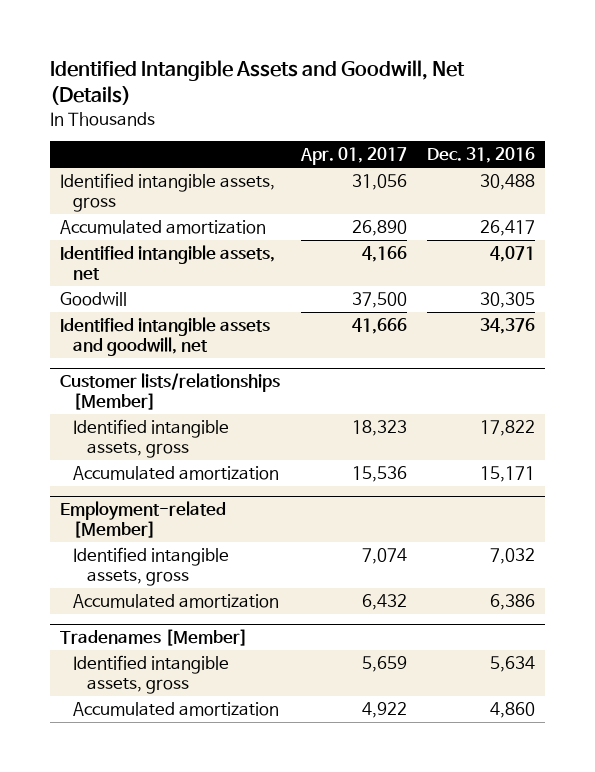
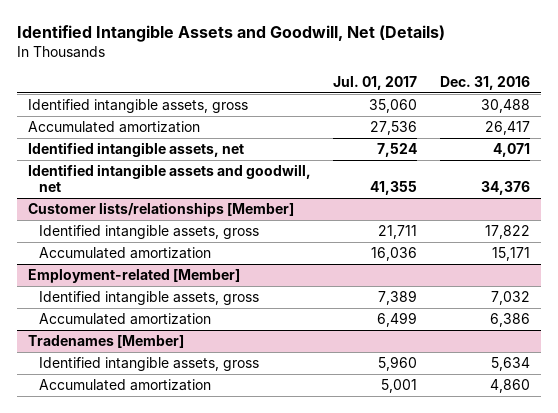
[299,147,407,166] Apr. 01, 2017 -> none
none -> [333,76,418,91] Jul. 01, 2017
[60,292,128,307] Goodwill -> none

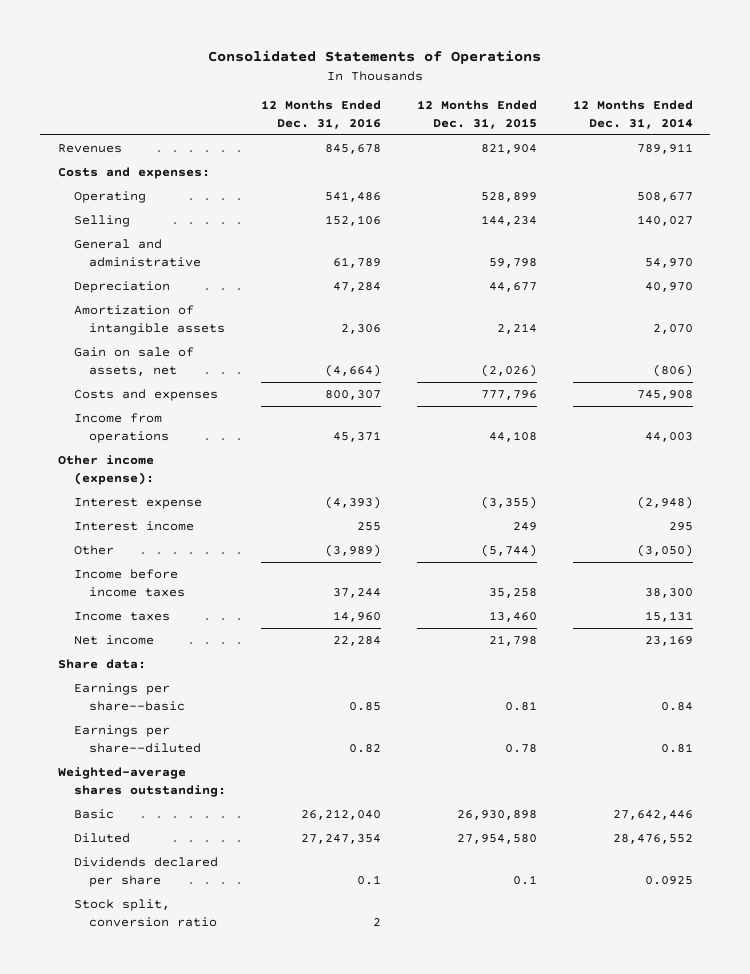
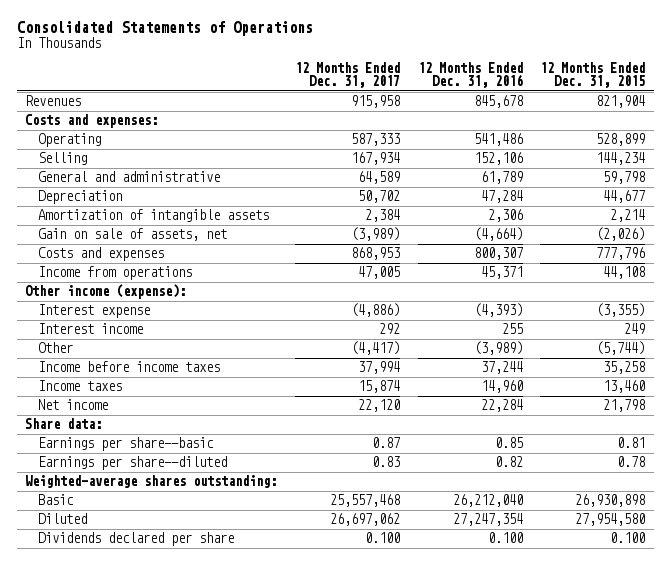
[572,100,693,129] 12 Months Ended Dec. 31, 2014 -> none
none -> [294,61,400,89] 12 Months Ended Dec. 31, 2017
[73,899,218,927] Stock split, conversion ratio -> none
[357,874,382,885] 0.1 -> [487,532,523,544] 0.100
[512,874,537,885] 0.1 -> [610,532,646,544] 0.100

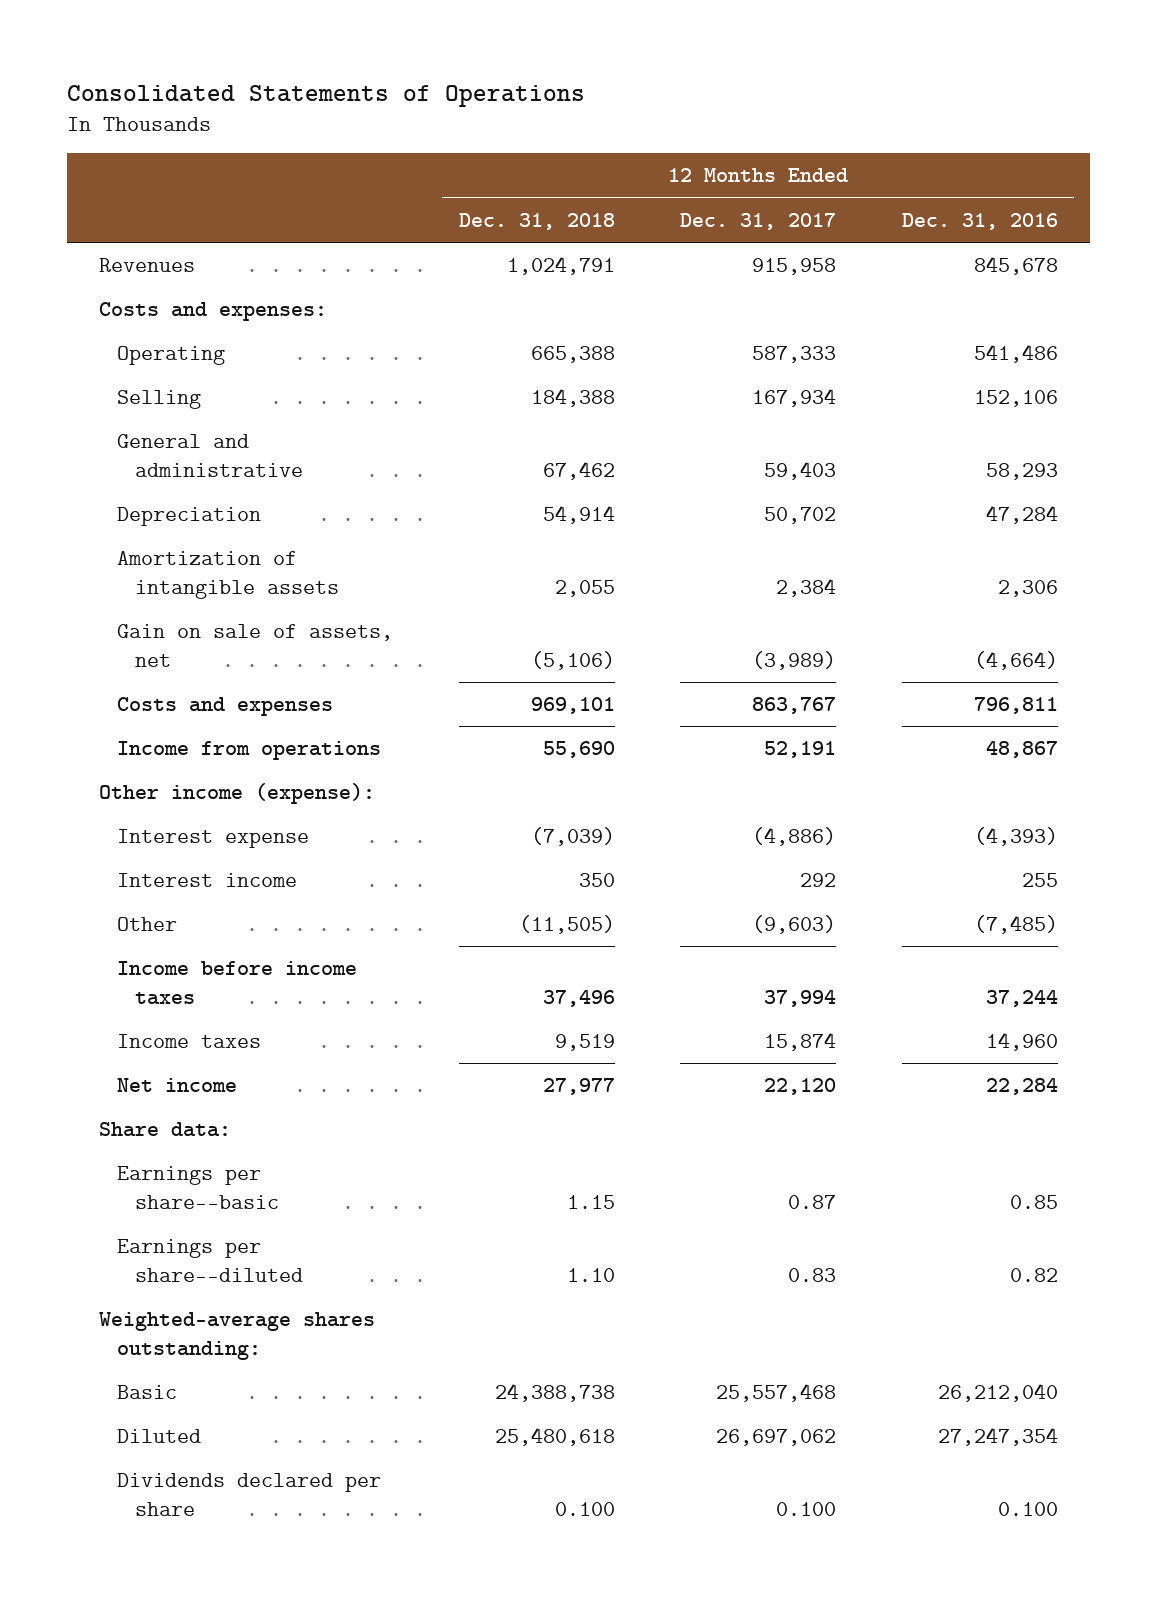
[540,61,646,89] 12 Months Ended Dec. 31, 2015 -> none
none -> [458,212,615,230] Dec. 31, 2018
[357,171,400,185] 64,589 -> [764,460,837,480] 59,403
[480,171,523,185] 61,789 -> [985,462,1058,480] 58,293
[350,247,400,261] 868,953 -> [752,696,837,714] 863,767
[473,247,523,261] 800,307 -> [973,696,1058,714] 796,811
[357,266,400,280] 47,005 -> [764,740,837,758] 52,191
[480,266,523,280] 45,371 -> [985,740,1058,758] 48,867
[350,341,400,356] (4,417) -> [752,914,837,934] (9,603)
[473,341,523,356] (3,989) -> [973,914,1058,934] (7,485)

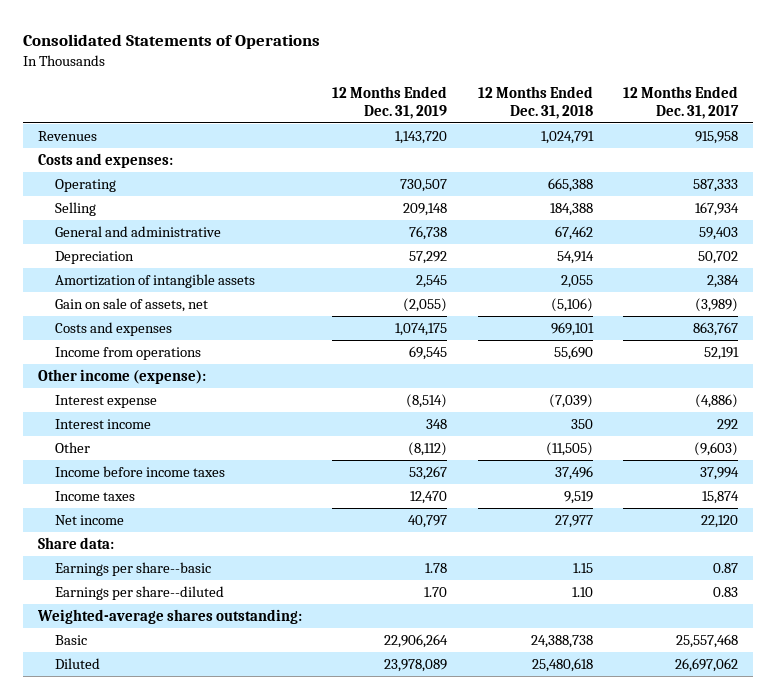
[901,212,1058,230] Dec. 31, 2016 -> none
none -> [332,85,448,119] 12 Months Ended Dec. 31, 2019
[117,1472,382,1516] Dividends declared per share -> none

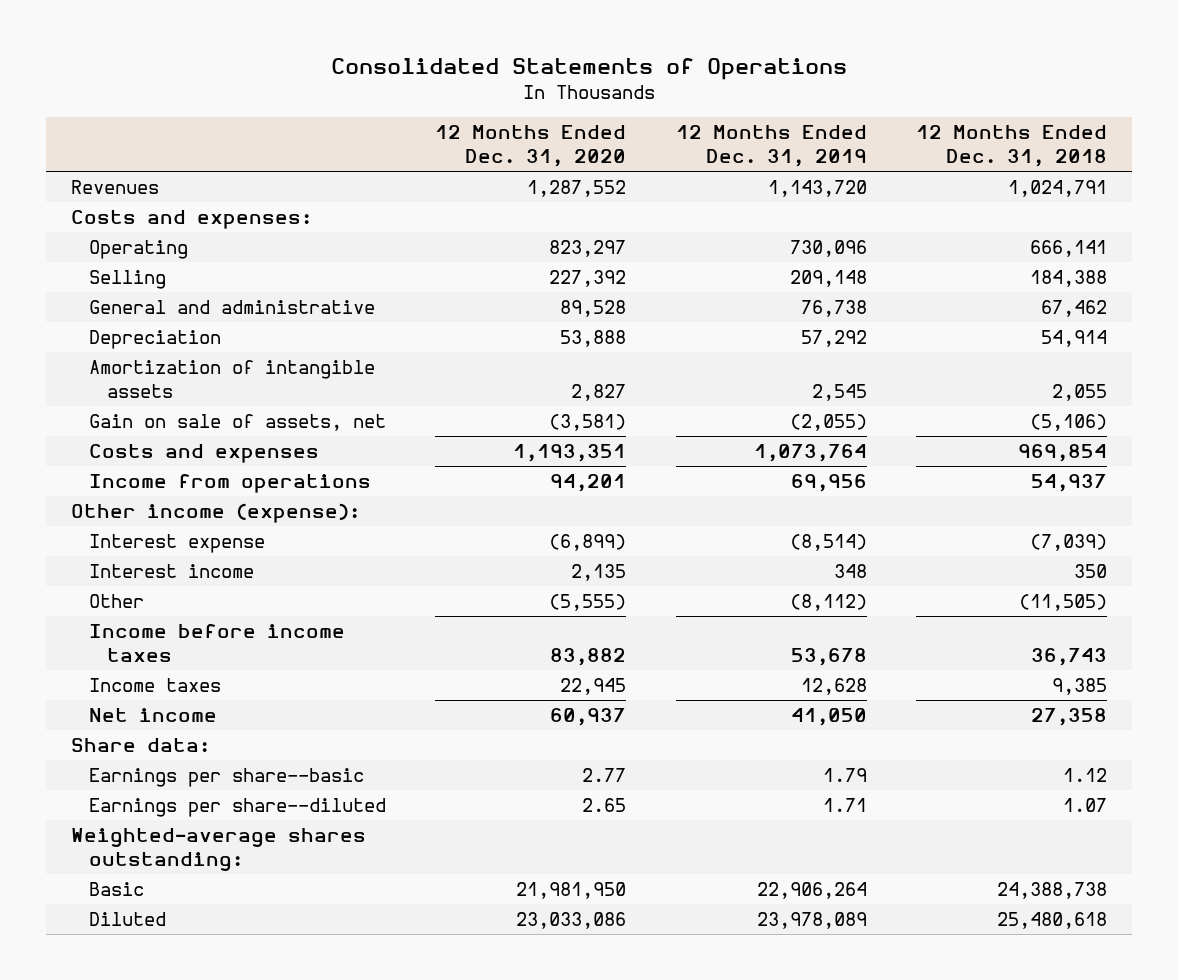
[622,85,739,119] 12 Months Ended Dec. 31, 2017 -> none
none -> [435,125,627,167] 12 Months Ended Dec. 31, 2020
[400,179,448,193] 730,507 -> [789,240,867,258] 730,096
[547,178,593,193] 665,388 -> [1030,240,1108,258] 666,141
[395,323,448,337] 1,074,175 -> [753,444,867,463] 1,073,764
[550,322,594,337] 969,101 -> [1018,444,1108,463] 969,854
[409,346,448,361] 69,545 -> [790,474,867,493] 69,956
[553,346,593,361] 55,690 -> [1031,474,1108,493] 54,937
[409,466,448,481] 53,267 -> [790,647,867,666] 53,678
[554,466,593,481] 37,496 -> [1031,647,1108,666] 36,743
[410,491,448,505] 12,470 -> [800,678,867,696] 12,628
[563,491,593,505] 9,519 -> [1052,678,1108,696] 9,385
[408,515,448,529] 40,797 -> [790,708,867,727] 41,050
[554,515,593,529] 27,977 -> [1031,708,1108,727] 27,358
[425,563,448,574] 1.78 -> [822,768,867,783] 1.79
[572,563,593,574] 1.15 -> [1063,768,1108,783] 1.12
[424,587,448,598] 1.70 -> [822,798,867,813] 1.71
[571,587,593,598] 1.10 -> [1063,798,1108,813] 1.07

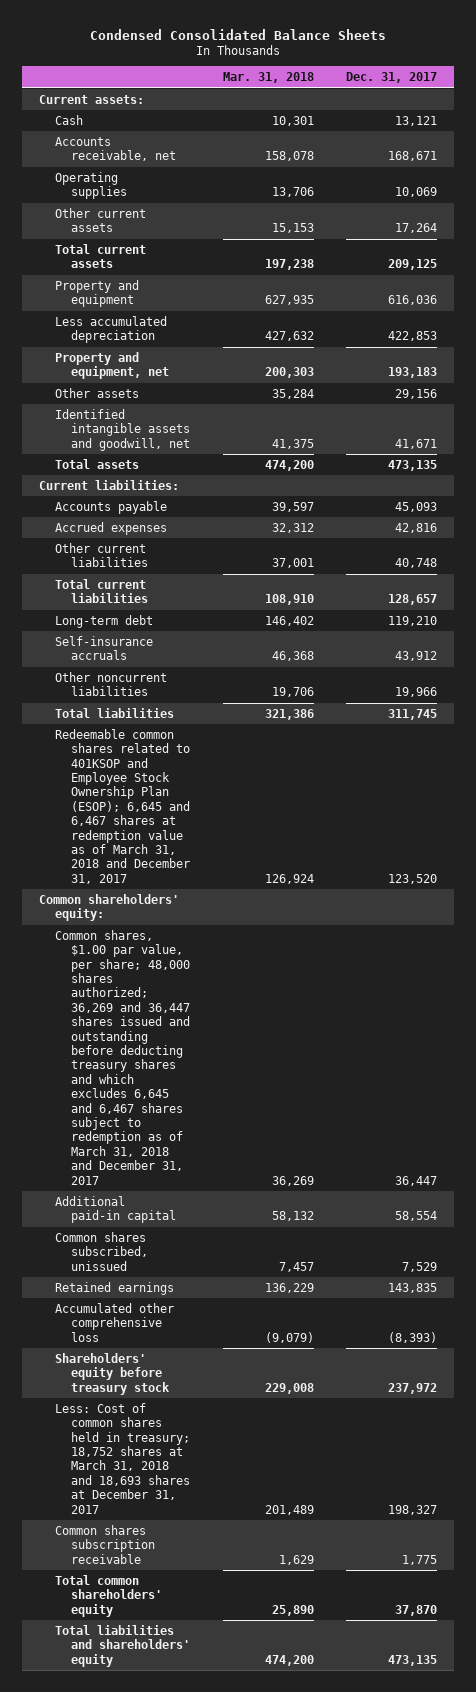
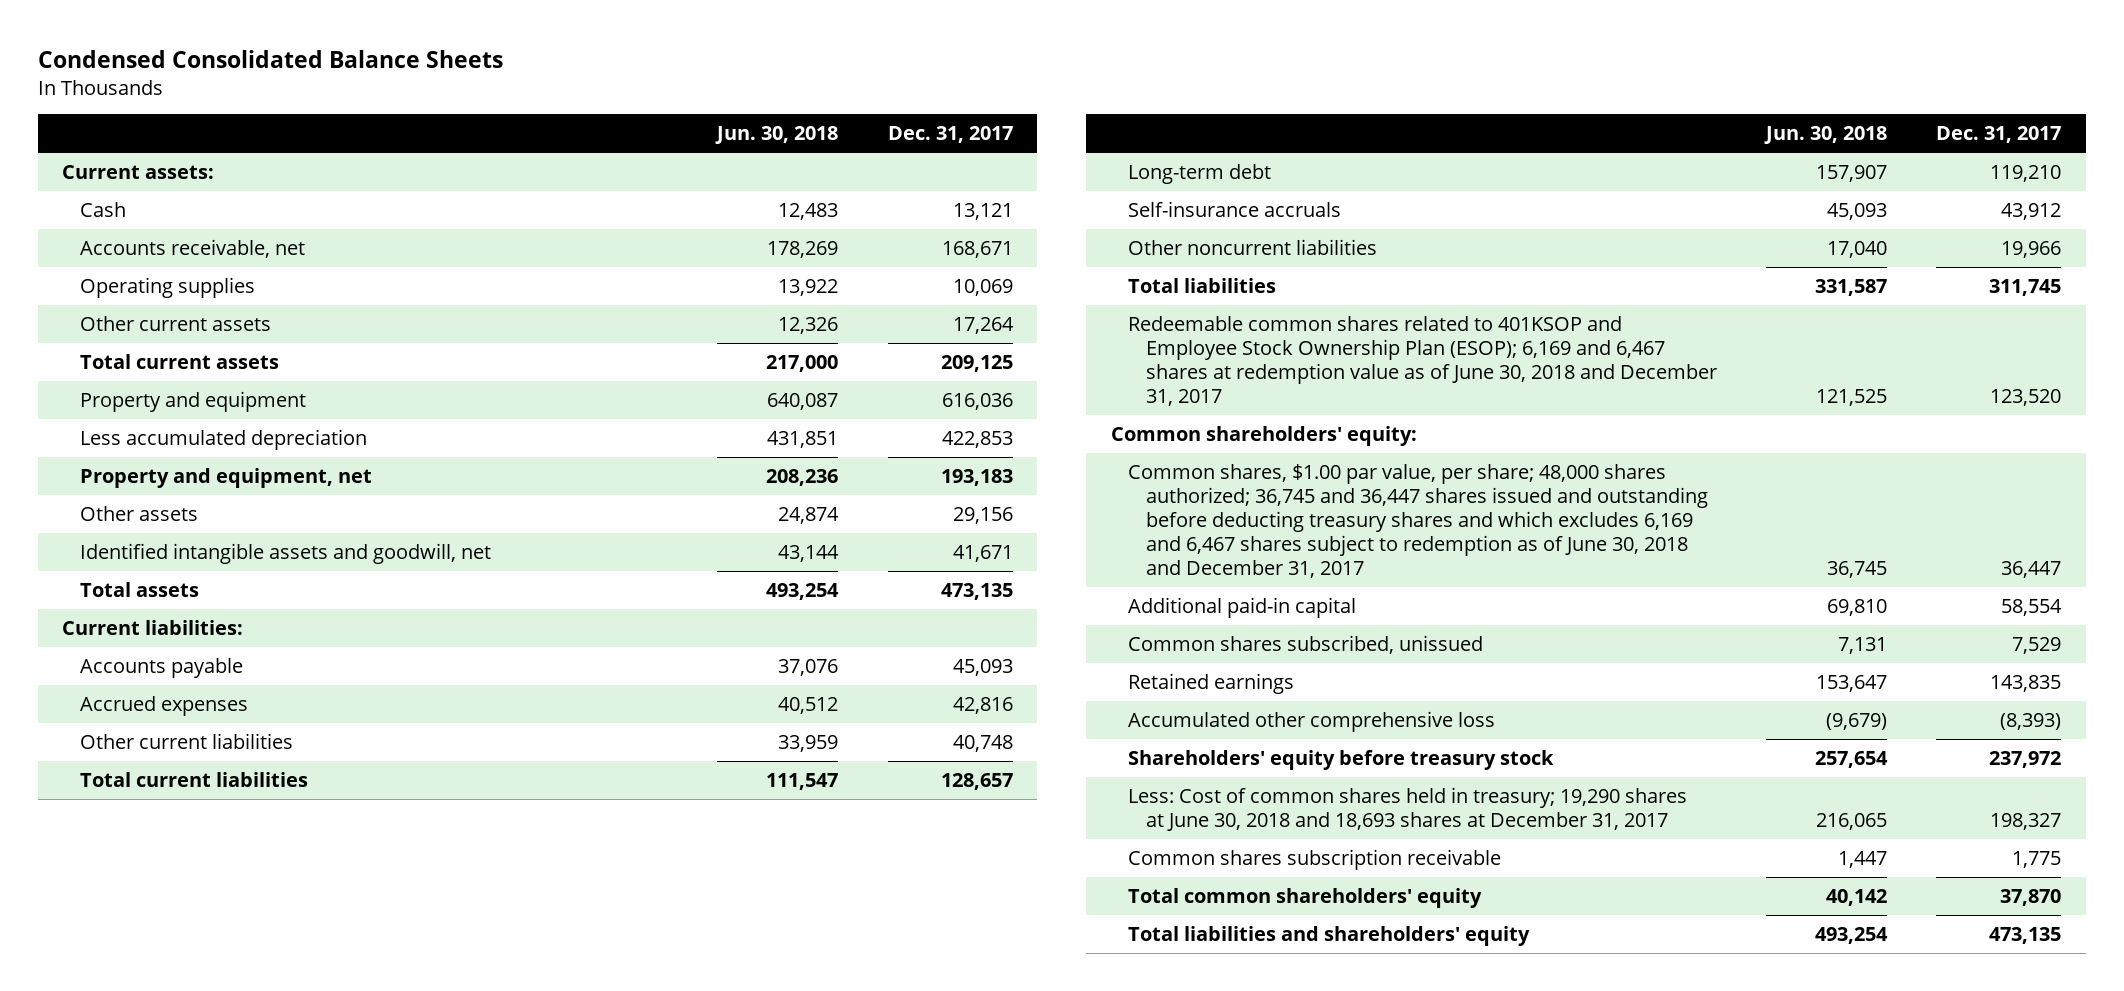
[222,72,314,84] Mar. 31, 2018 -> none
none -> [715,126,839,145] Jun. 30, 2018
[54,728,190,884] Redeemable common shares related to 401KSOP and Employee Stock Ownership Plan (ESOP); 6,645 and 6,467 shares at redemption value as of March 31, 2018 and December 31, 2017 -> [1128,315,1717,407] Redeemable common shares related to 401KSOP and Employee Stock Ownership Plan (ESOP); 6,169 and 6,467 shares at redemption value as of June 30, 2018 and December 31, 2017
[54,929,190,1185] Common shares, $1.00 par value, per share; 48,000 shares authorized; 36,269 and 36,447 shares issued and outstanding before deducting treasury shares and which excludes 6,645 and 6,467 shares subject to redemption as of March 31, 2018 and December 31, 2017 -> [1128,463,1708,579] Common shares, $1.00 par value, per share; 48,000 shares authorized; 36,745 and 36,447 shares issued and outstanding before deducting treasury shares and which excludes 6,169 and 6,467 shares subject to redemption as of June 30, 2018 and December 31, 2017
[54,1402,190,1514] Less: Cost of common shares held in treasury; 18,752 shares at March 31, 2018 and 18,693 shares at December 31, 2017 -> [1128,786,1688,832] Less: Cost of common shares held in treasury; 19,290 shares at June 30, 2018 and 18,693 shares at December 31, 2017

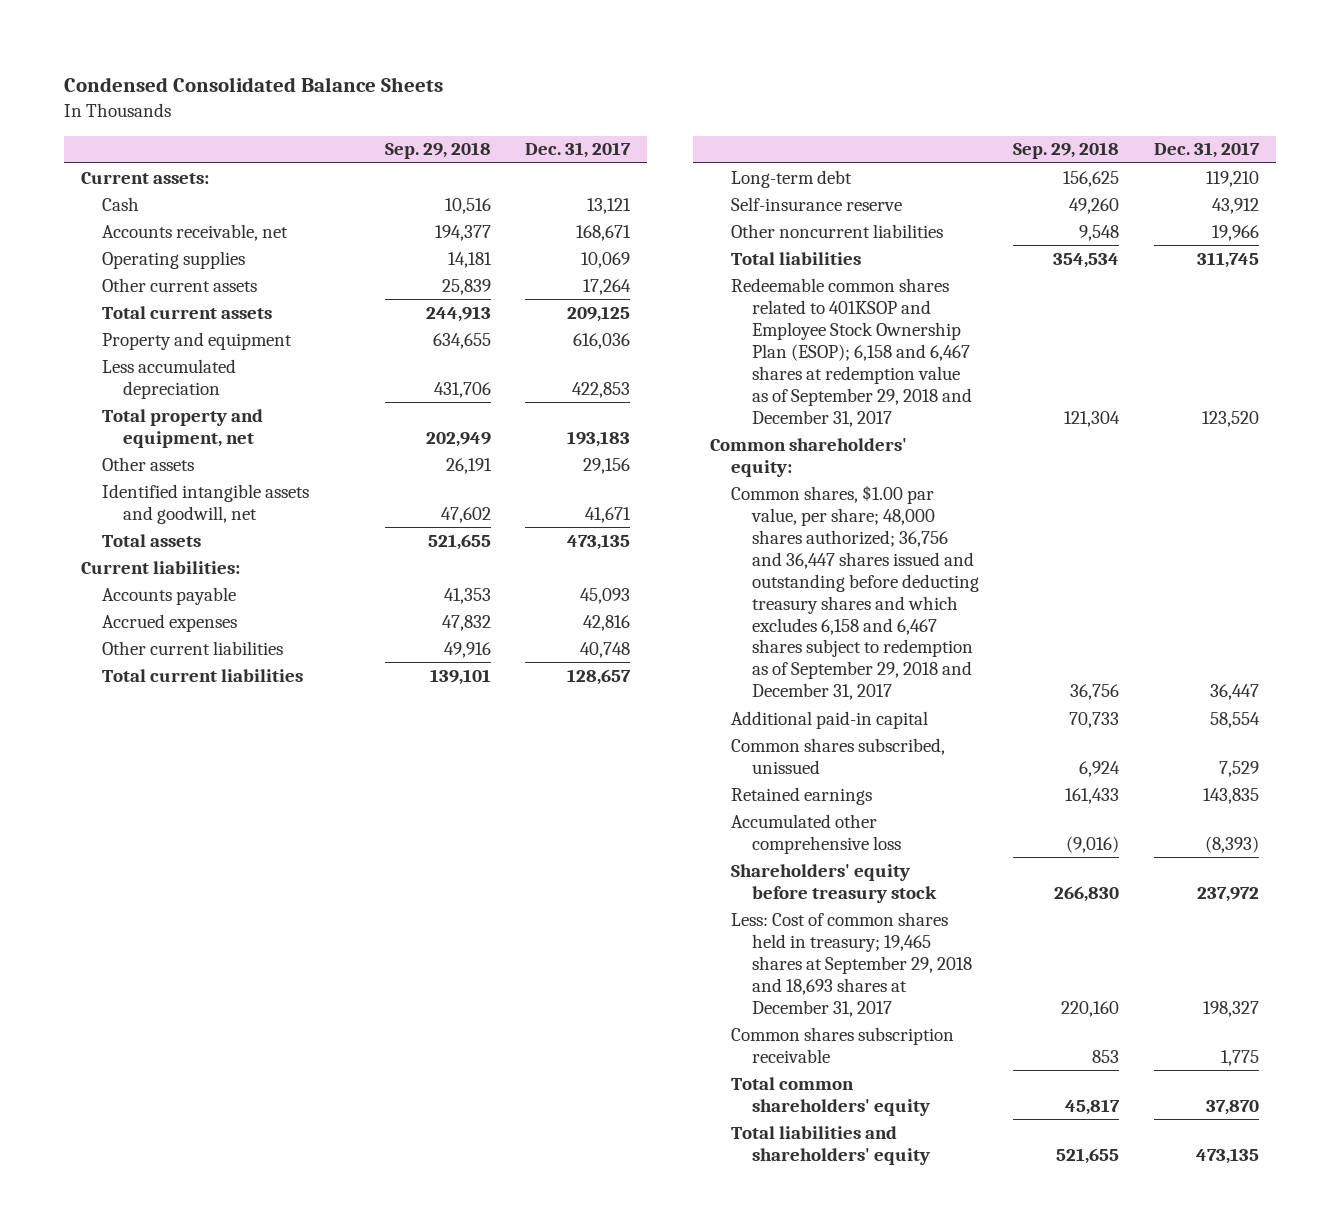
[715,126,839,145] Jun. 30, 2018 -> none
none -> [384,142,491,160] Sep. 29, 2018
[79,467,372,488] Property and equipment, net -> [102,408,264,448] Total property and equipment, net
[1128,200,1342,217] Self-insurance accruals -> [731,196,903,211] Self-insurance reserve
[1128,315,1717,407] Redeemable common shares related to 401KSOP and Employee Stock Ownership Plan (ESOP); 6,169 and 6,467 shares at redemption value as of June 30, 2018 and December 31, 2017 -> [731,277,973,427] Redeemable common shares related to 401KSOP and Employee Stock Ownership Plan (ESOP); 6,158 and 6,467 shares at redemption value as of September 29, 2018 and December 31, 2017
[1128,463,1708,579] Common shares, $1.00 par value, per share; 48,000 shares authorized; 36,745 and 36,447 shares issued and outstanding before deducting treasury shares and which excludes 6,169 and 6,467 shares subject to redemption as of June 30, 2018 and December 31, 2017 -> [731,484,980,701] Common shares, $1.00 par value, per share; 48,000 shares authorized; 36,756 and 36,447 shares issued and outstanding before deducting treasury shares and which excludes 6,158 and 6,467 shares subject to redemption as of September 29, 2018 and December 31, 2017
[1128,786,1688,832] Less: Cost of common shares held in treasury; 19,290 shares at June 30, 2018 and 18,693 shares at December 31, 2017 -> [731,911,973,1017] Less: Cost of common shares held in treasury; 19,465 shares at September 29, 2018 and 18,693 shares at December 31, 2017

